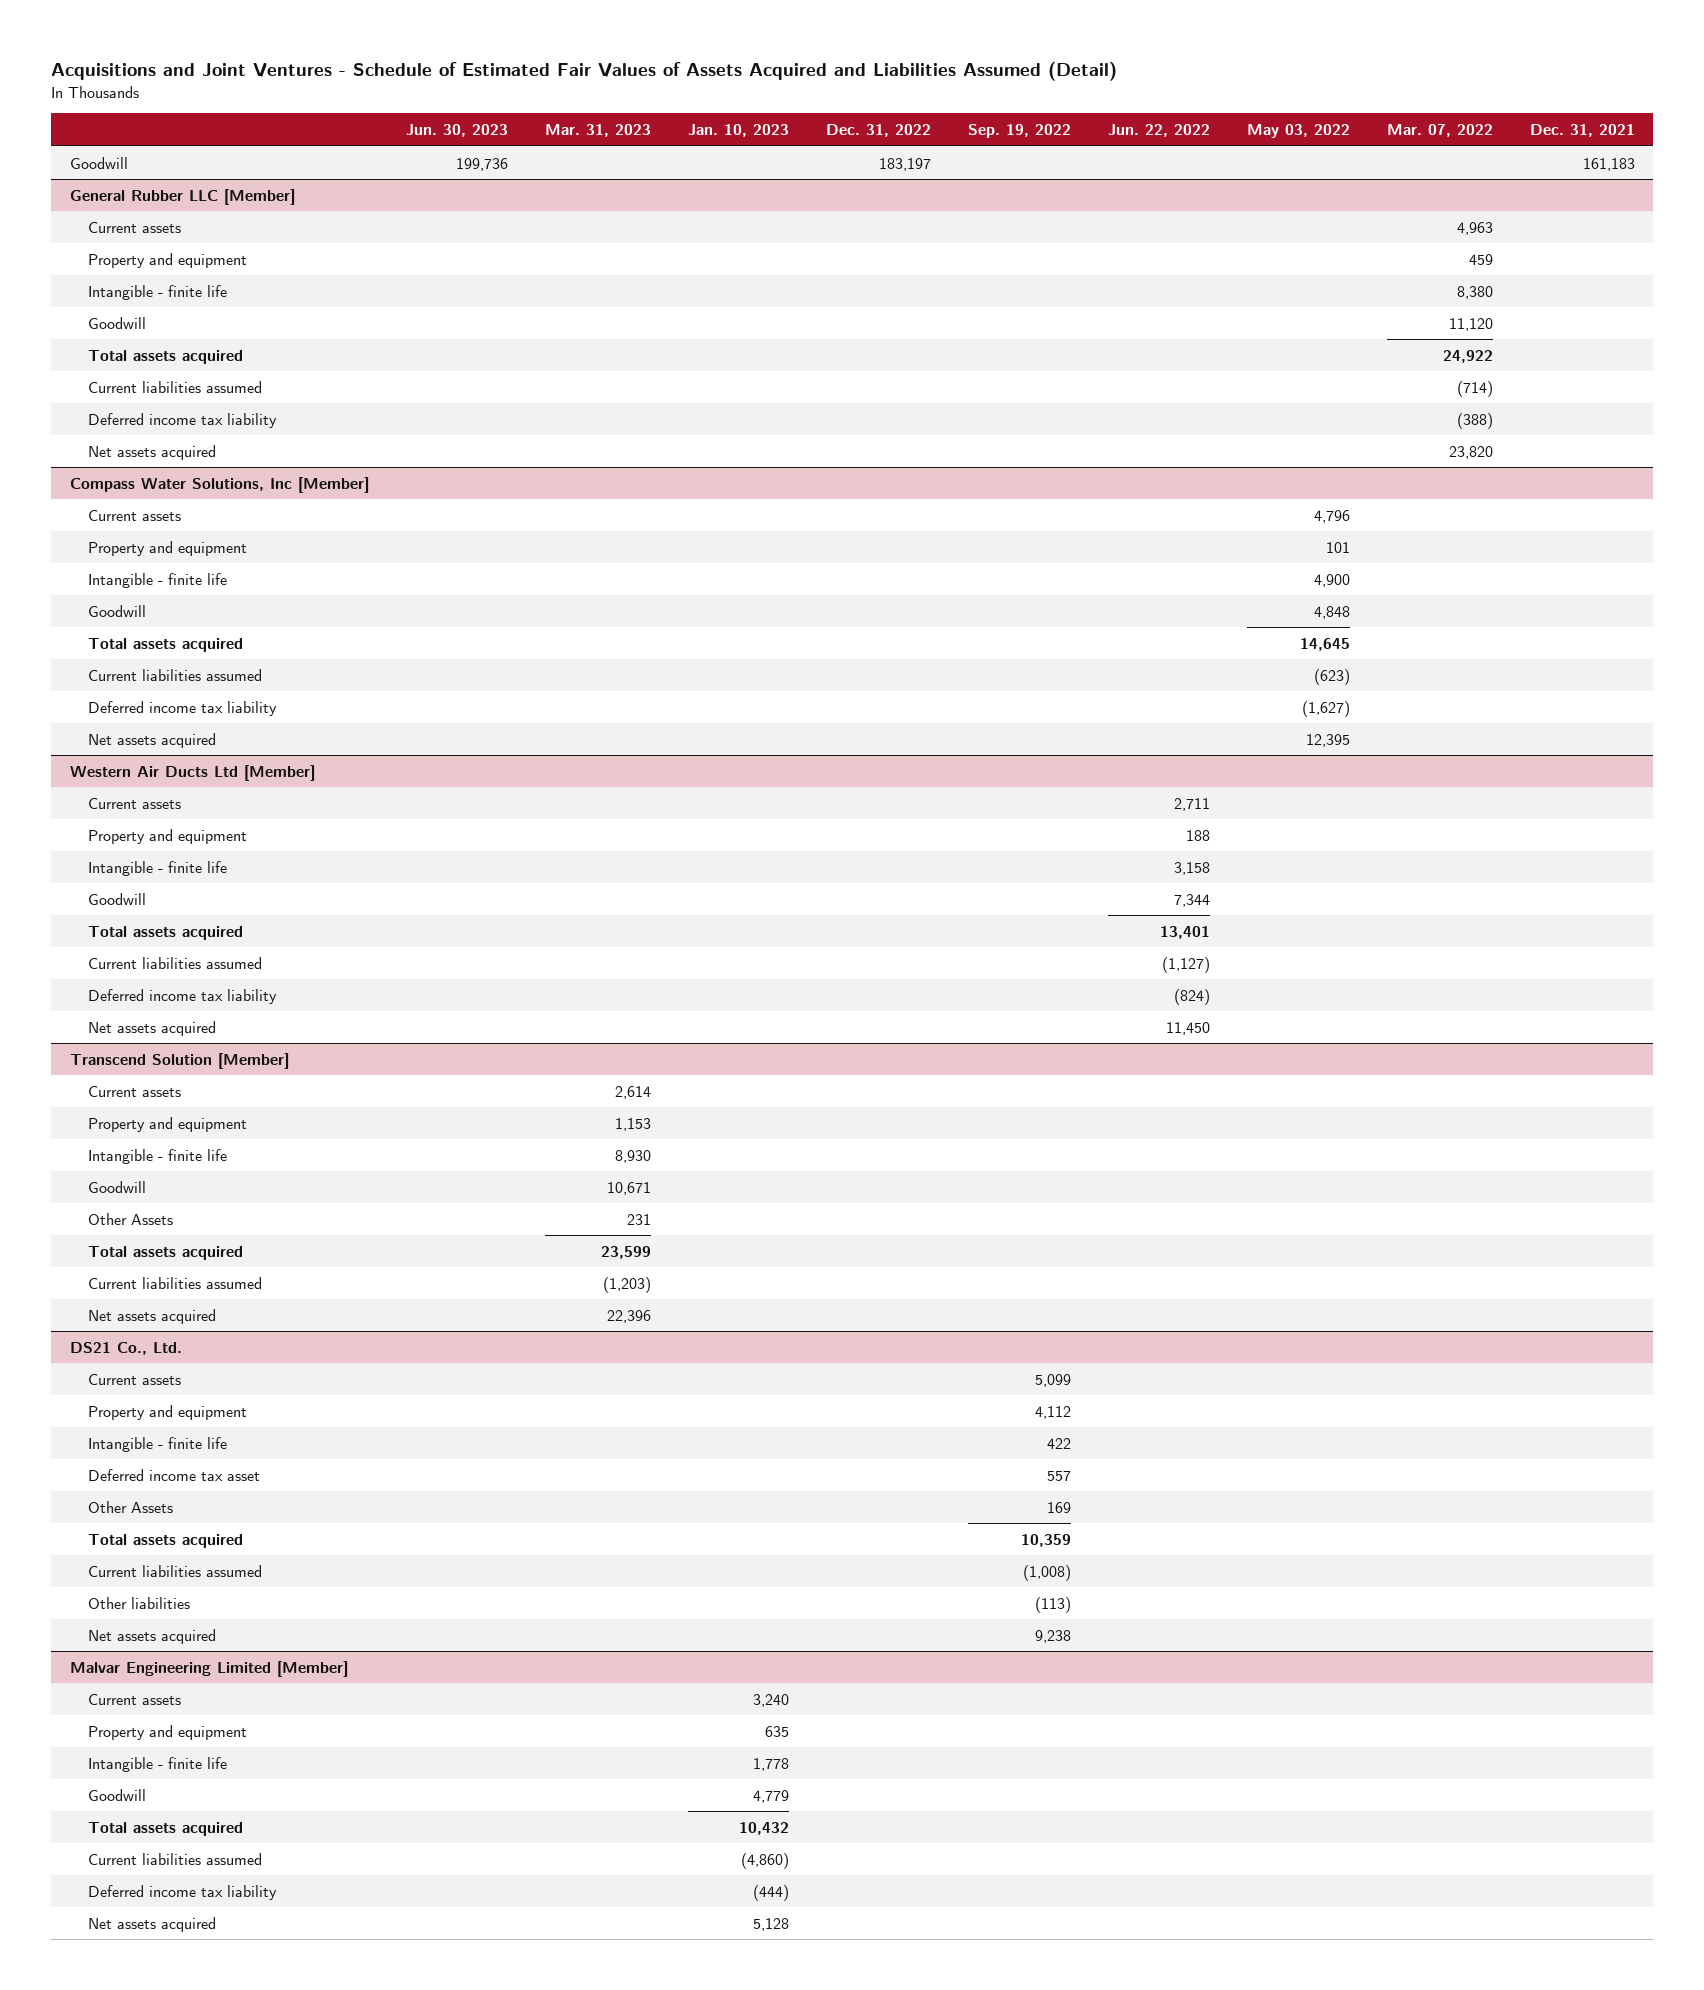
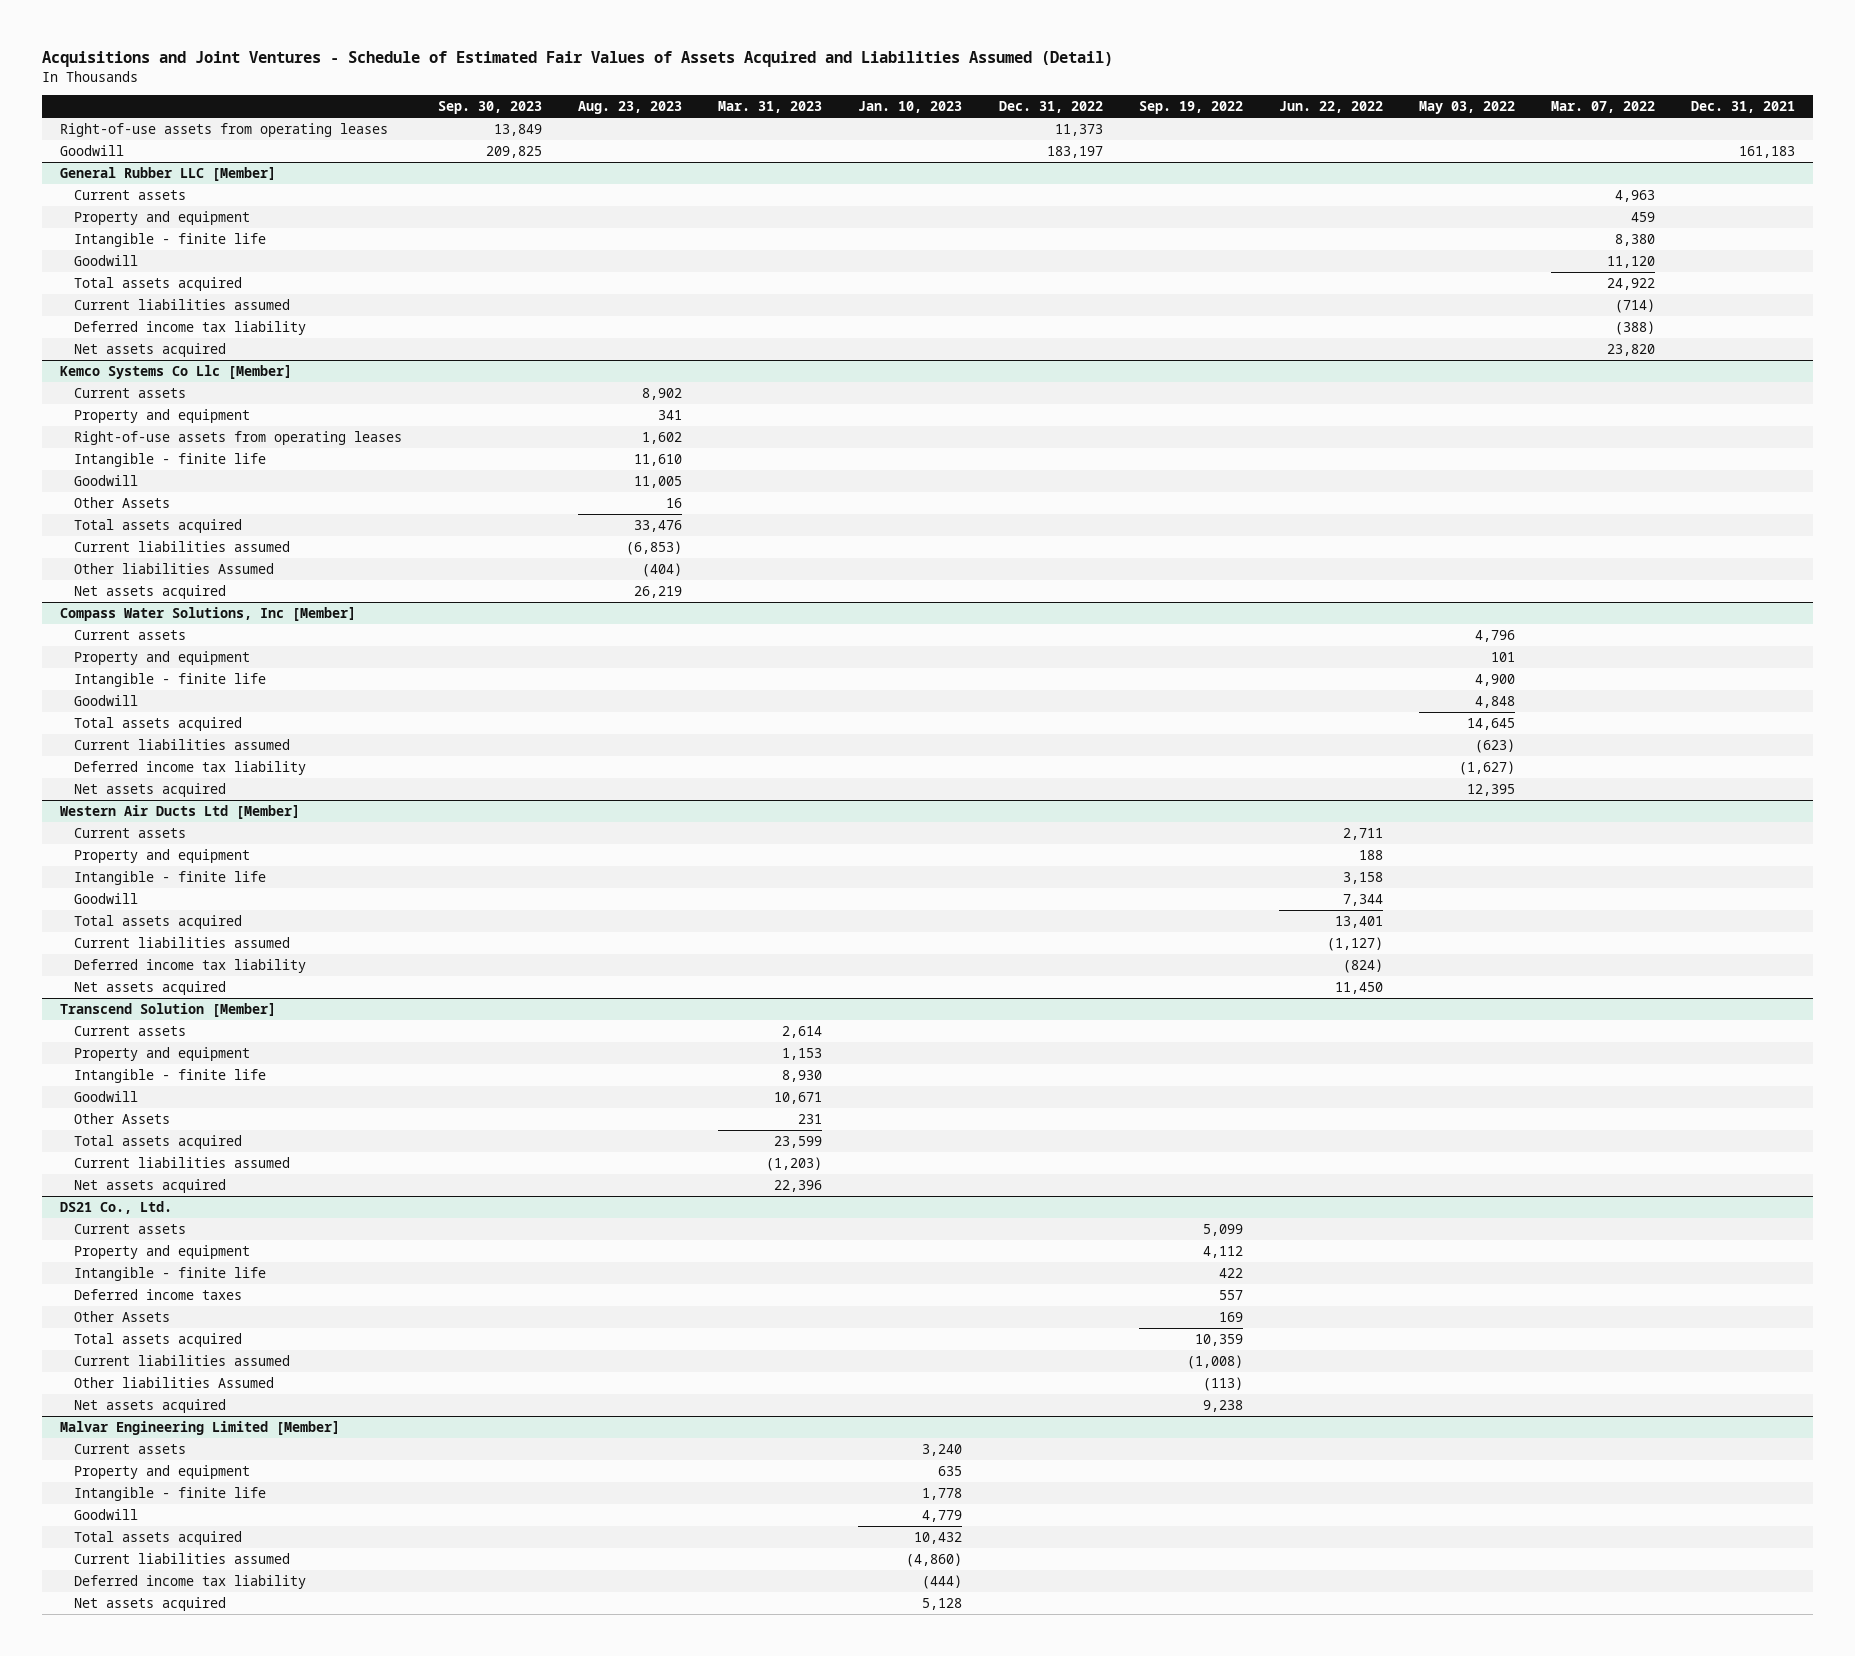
[405,124,508,138] Jun. 30, 2023 -> none
none -> [437,101,542,115] Sep. 30, 2023
none -> [578,101,683,115] Aug. 23, 2023
none -> [59,122,388,137] Right-of-use assets from operating leases
none -> [59,364,292,379] Kemco Systems Co Llc [Member]
none -> [73,387,186,398] Current assets
none -> [73,408,250,423] Property and equipment
none -> [73,430,402,445] Right-of-use assets from operating leases
none -> [73,452,266,467] Intangible - finite life
none -> [73,474,138,486] Goodwill
none -> [73,496,170,508] Other Assets
none -> [73,518,242,533] Total assets acquired
none -> [73,540,290,552] Current liabilities assumed
none -> [73,562,274,574] Other liabilities Assumed
none -> [73,584,226,599] Net assets acquired
[87,1468,260,1481] Deferred income tax asset -> [73,1288,242,1300] Deferred income taxes
[87,1596,190,1609] Other liabilities -> [73,1376,274,1388] Other liabilities Assumed

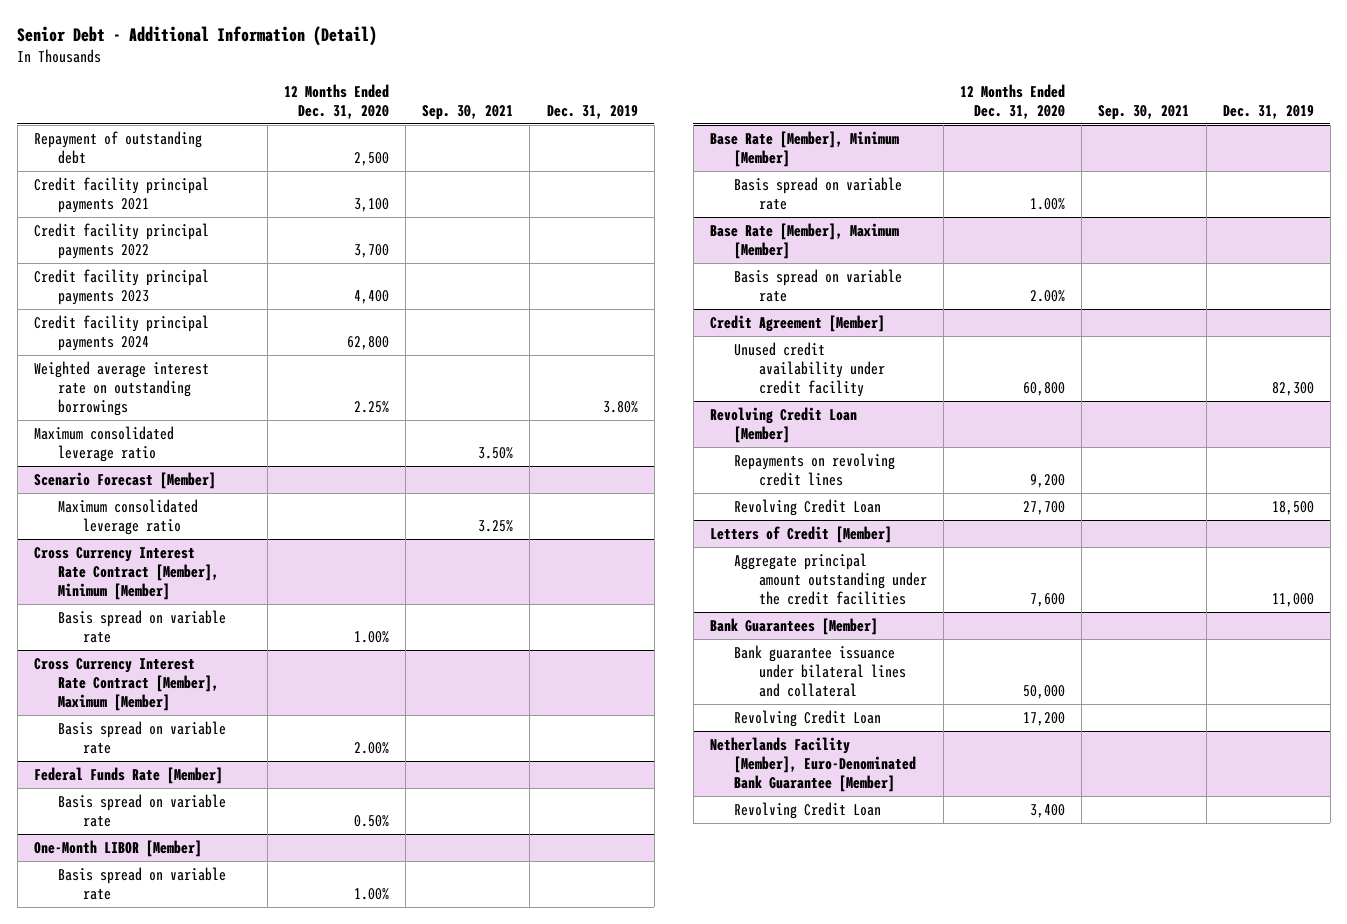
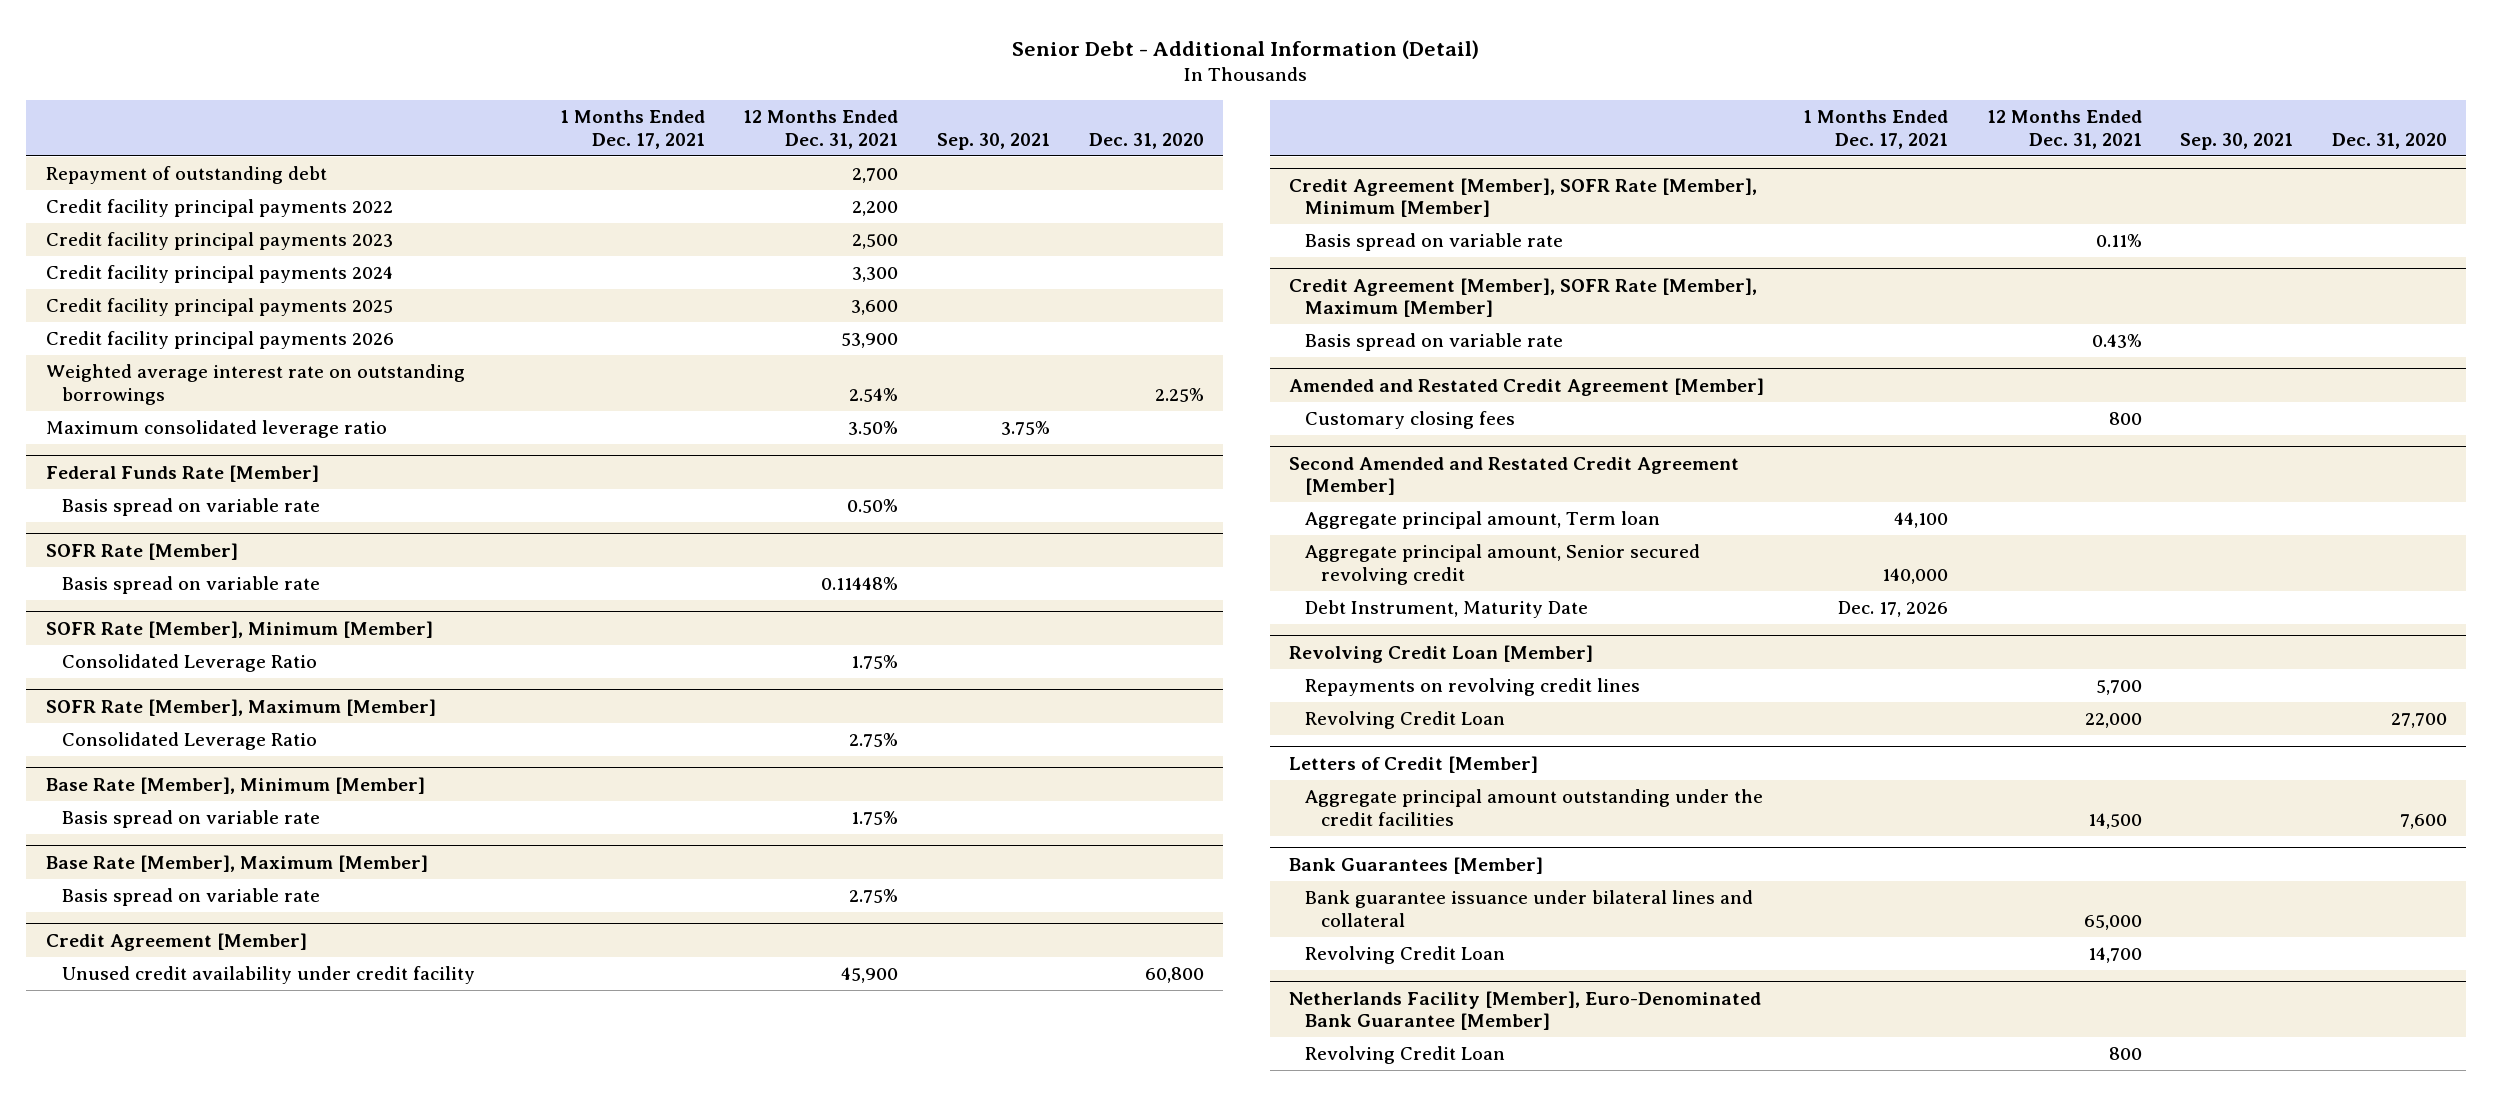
[284,83,390,120] 12 Months Ended Dec. 31, 2020 -> none
[546,105,638,120] Dec. 31, 2019 -> none
none -> [559,109,705,149] 1 Months Ended Dec. 17, 2021
none -> [743,109,899,149] 12 Months Ended Dec. 31, 2021
none -> [1088,132,1204,149] Dec. 31, 2020
[33,176,209,214] Credit facility principal payments 2021 -> none
none -> [45,298,393,317] Credit facility principal payments 2025
none -> [45,331,394,350] Credit facility principal payments 2026
[33,471,216,489] Scenario Forecast [Member] -> none
[58,498,199,536] Maximum consolidated leverage ratio -> none
[33,546,220,601] Cross Currency Interest Rate Contract [Member], Minimum [Member] -> none
[58,609,227,644] Basis spread on variable rate -> none
[33,657,220,712] Cross Currency Interest Rate Contract [Member], Maximum [Member] -> none
[58,720,227,755] Basis spread on variable rate -> none
[478,447,514,460] 3.50% -> [1000,421,1050,436] 3.75%
[33,839,202,857] One-Month LIBOR [Member] -> none
[58,866,227,901] Basis spread on variable rate -> none
none -> [45,542,238,560] SOFR Rate [Member]
none -> [61,576,320,595] Basis spread on variable rate
none -> [45,620,433,638] SOFR Rate [Member], Minimum [Member]
none -> [61,654,317,673] Consolidated Leverage Ratio
none -> [45,698,436,716] SOFR Rate [Member], Maximum [Member]
none -> [61,732,317,751] Consolidated Leverage Ratio
none -> [1289,177,1758,218] Credit Agreement [Member], SOFR Rate [Member], Minimum [Member]
none -> [1304,233,1563,252] Basis spread on variable rate
none -> [1289,277,1758,318] Credit Agreement [Member], SOFR Rate [Member], Maximum [Member]
none -> [1304,333,1563,352] Basis spread on variable rate
none -> [1289,377,1765,396] Amended and Restated Credit Agreement [Member]
none -> [1304,411,1515,430] Customary closing fees
none -> [1289,456,1740,496] Second Amended and Restated Credit Agreement [Member]
none -> [1304,511,1660,530] Aggregate principal amount, Term loan
none -> [1304,544,1700,585] Aggregate principal amount, Senior secured revolving credit
none -> [1304,600,1588,619] Debt Instrument, Maturity Date

